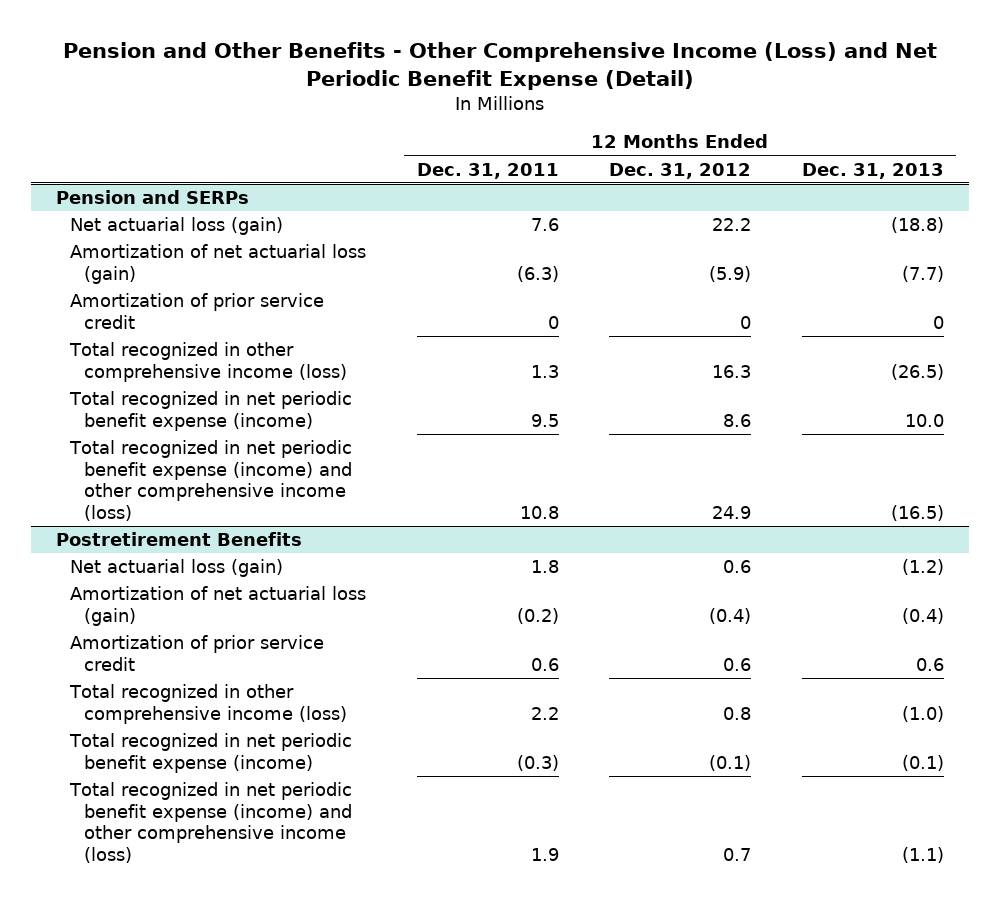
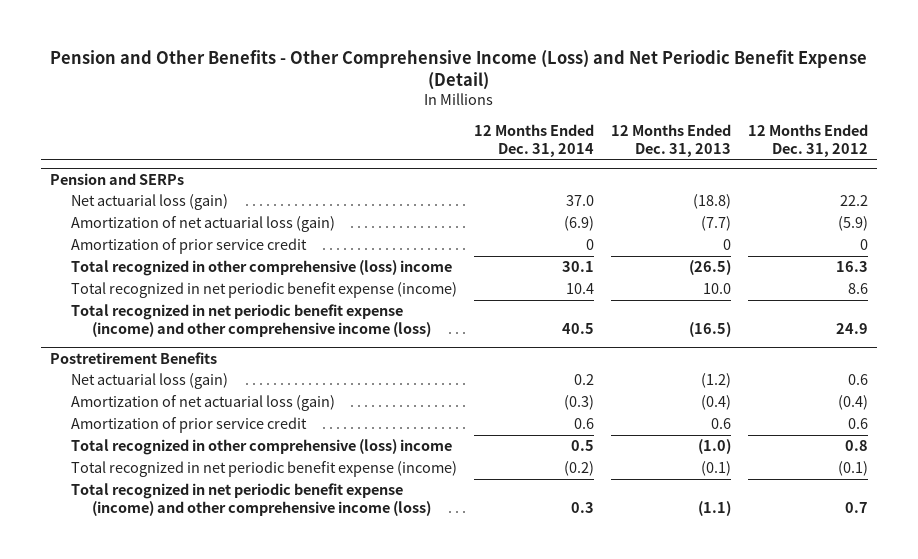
[416,162,559,179] Dec. 31, 2011 -> none
none -> [474,123,595,157] 12 Months Ended Dec. 31, 2014
[69,342,348,382] Total recognized in other comprehensive income (loss) -> [71,260,453,277] Total recognized in other comprehensive (loss) income
[69,684,348,724] Total recognized in other comprehensive income (loss) -> [71,439,453,456] Total recognized in other comprehensive (loss) income

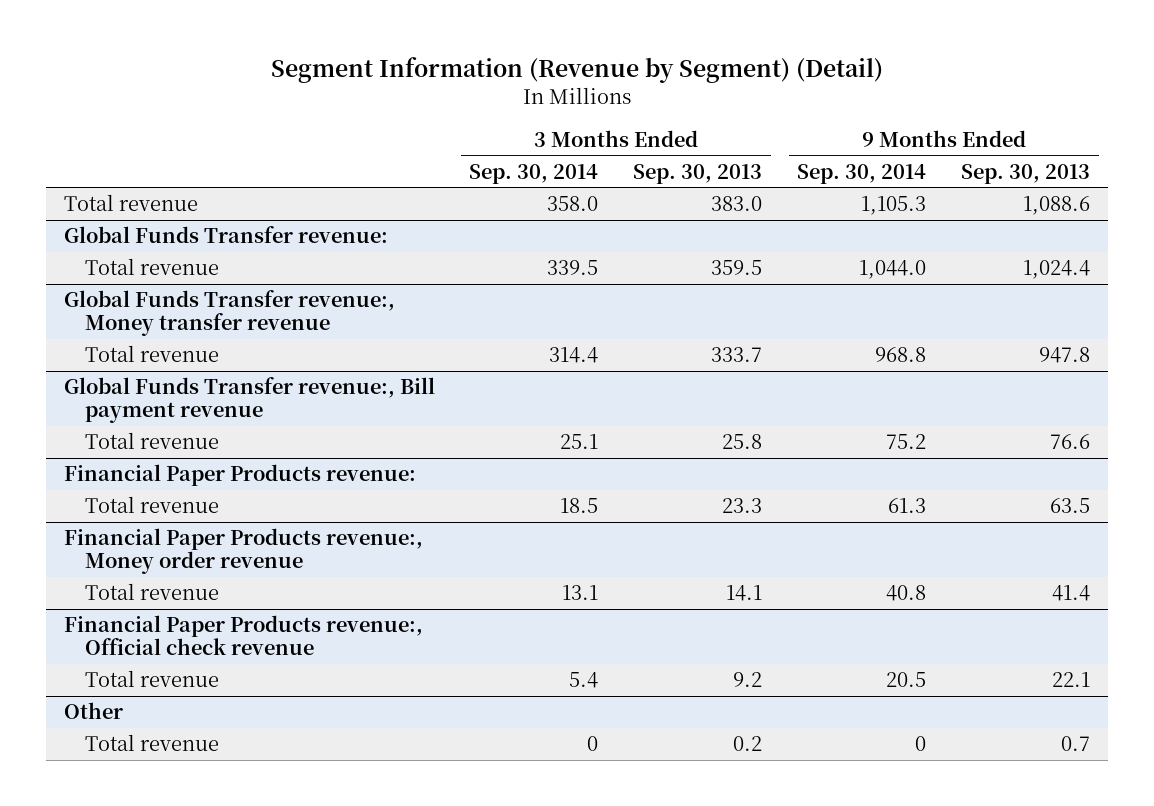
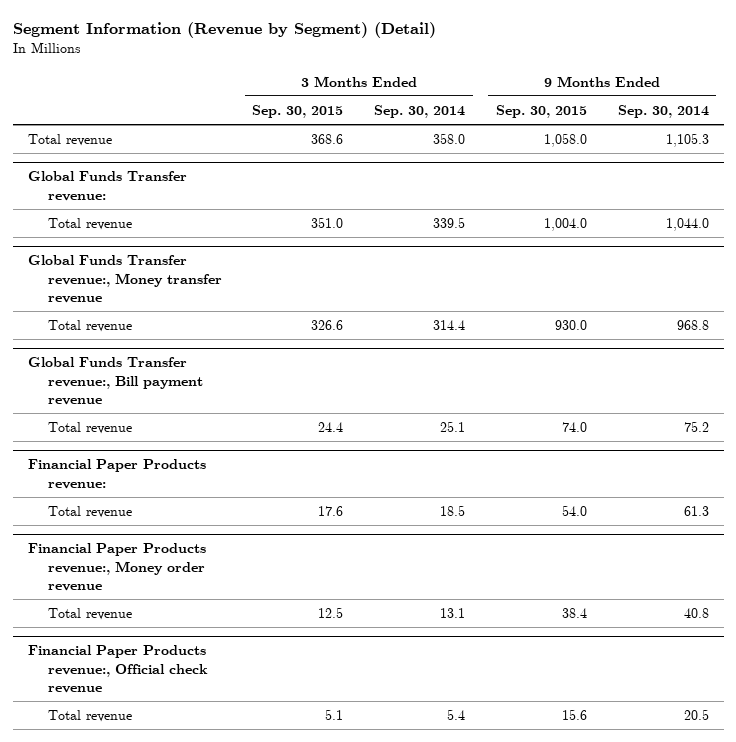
[633,163,763,184] Sep. 30, 2013 -> none
[961,163,1091,184] Sep. 30, 2013 -> none
none -> [252,105,344,119] Sep. 30, 2015
none -> [495,105,587,119] Sep. 30, 2015
[63,702,123,720] Other -> none
[84,734,219,752] Total revenue -> none

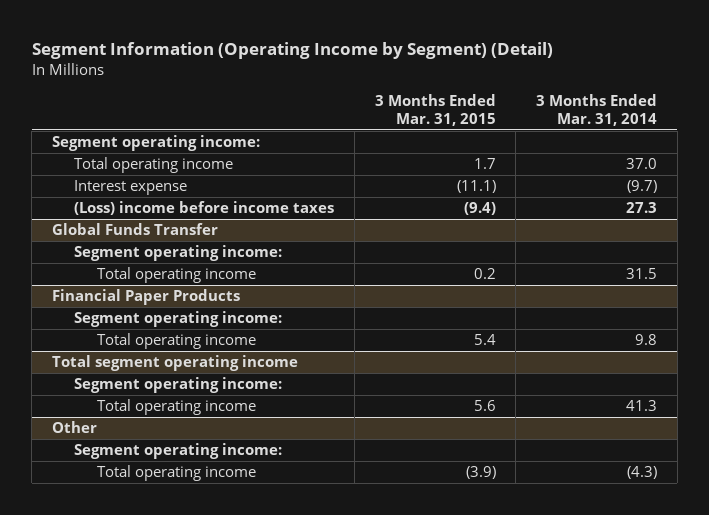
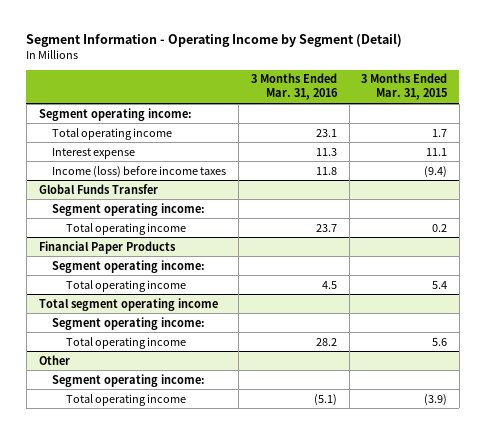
[31,42,553,60] Segment Information (Operating Income by Segment) (Detail) -> [26,32,403,47] Segment Information - Operating Income by Segment (Detail)
[535,94,657,127] 3 Months Ended Mar. 31, 2014 -> none
none -> [250,73,338,101] 3 Months Ended Mar. 31, 2016
[456,180,496,194] (11.1) -> [426,147,448,156] 11.1
[74,201,335,216] (Loss) income before income taxes -> [52,165,227,178] Income (loss) before income taxes

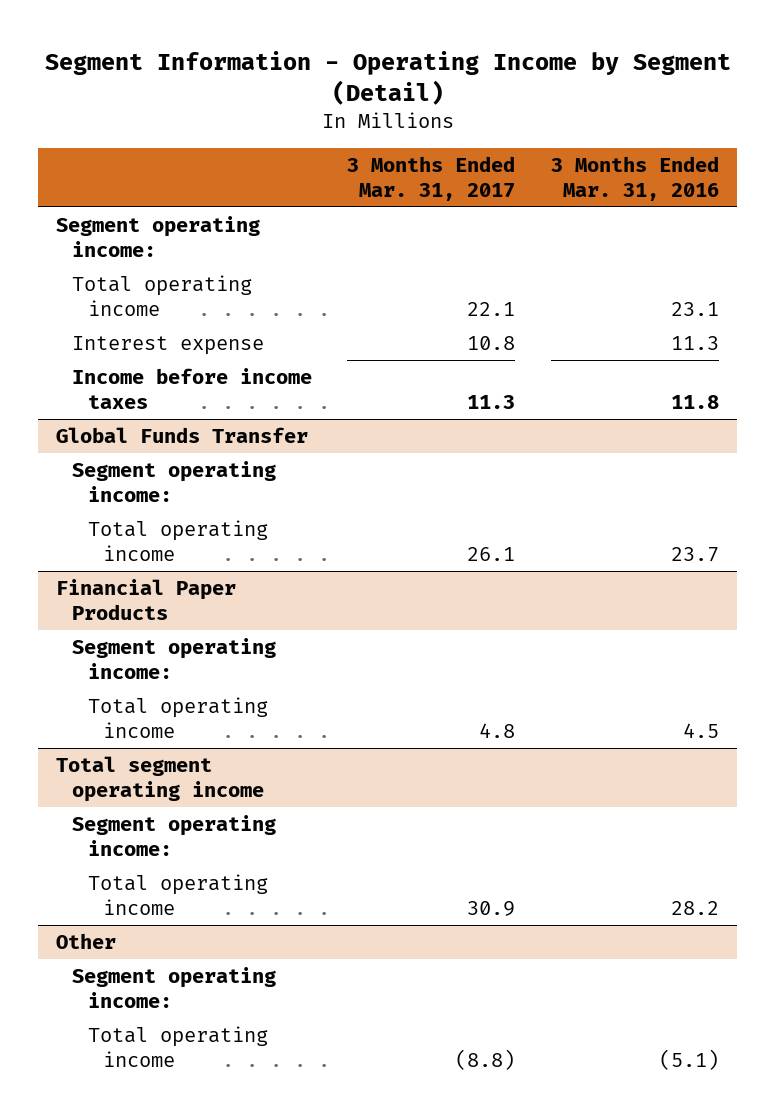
[361,73,448,101] 3 Months Ended Mar. 31, 2015 -> none
none -> [347,156,516,201] 3 Months Ended Mar. 31, 2017
[52,165,227,178] Income (loss) before income taxes -> [71,368,312,409] Income before income taxes

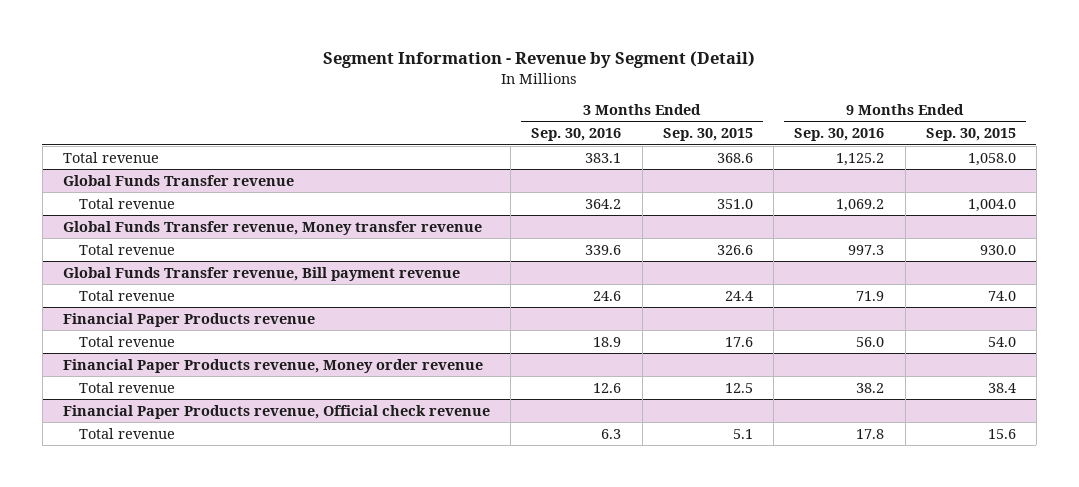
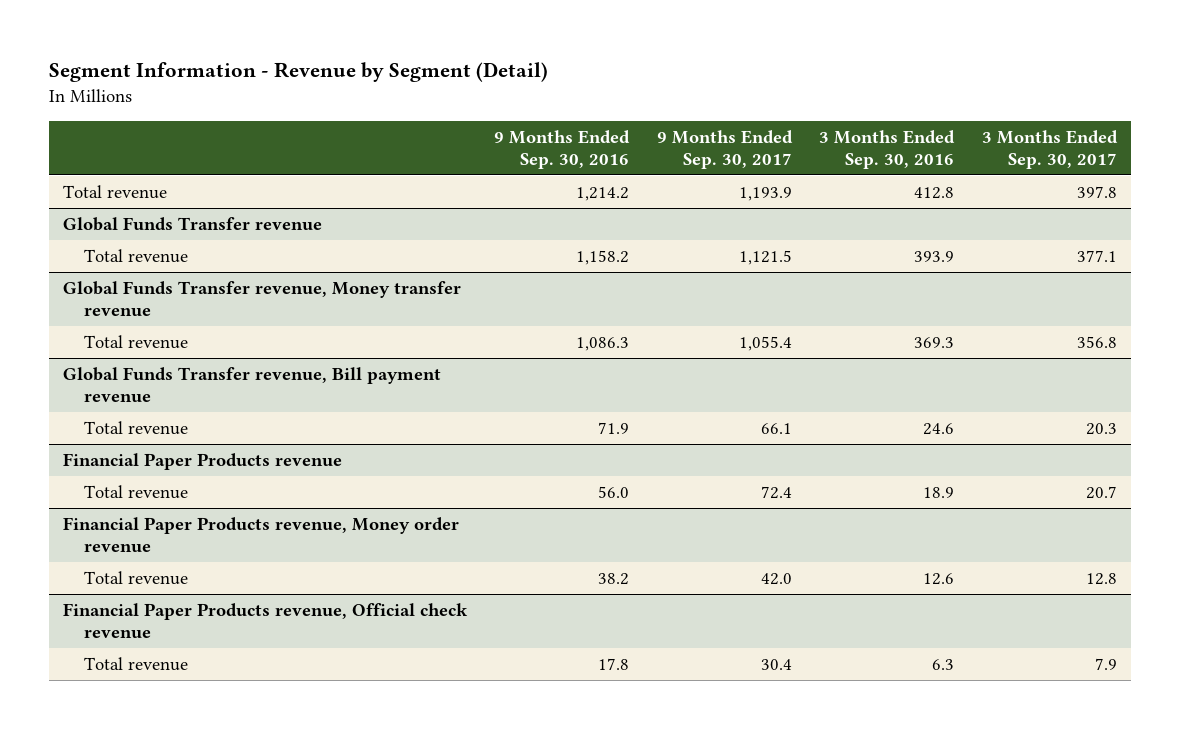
[662,128,753,142] Sep. 30, 2015 -> none
[925,128,1016,142] Sep. 30, 2015 -> none
none -> [656,129,793,169] 9 Months Ended Sep. 30, 2017
none -> [982,129,1119,169] 3 Months Ended Sep. 30, 2017
[585,152,622,163] 383.1 -> [914,186,955,199] 412.8
[836,152,885,166] 1,125.2 -> [576,186,630,201] 1,214.2
[585,198,622,209] 364.2 -> [914,250,955,262] 393.9
[836,198,885,212] 1,069.2 -> [576,249,630,265] 1,158.2
[585,244,622,255] 339.6 -> [914,336,955,348] 369.3
[848,244,885,255] 997.3 -> [576,336,630,351] 1,086.3

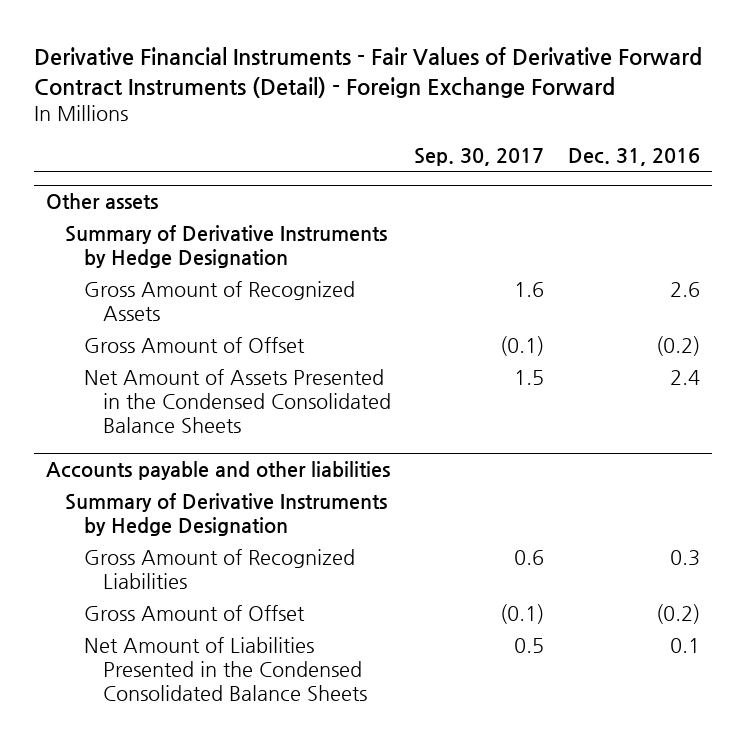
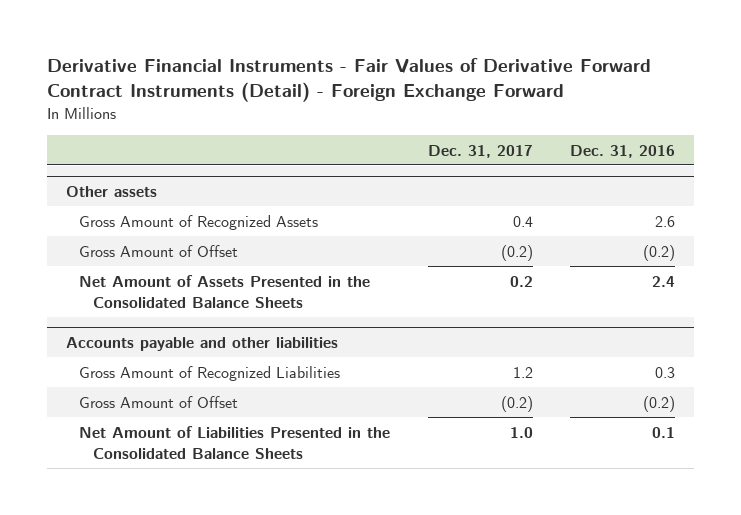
[414,148,545,167] Sep. 30, 2017 -> none
none -> [427,144,533,158] Dec. 31, 2017
[64,224,387,268] Summary of Derivative Instruments by Hedge Designation -> none
[83,368,391,433] Net Amount of Assets Presented in the Condensed Consolidated Balance Sheets -> [79,274,371,308] Net Amount of Assets Presented in the Consolidated Balance Sheets
[64,492,387,536] Summary of Derivative Instruments by Hedge Designation -> none
[83,636,367,701] Net Amount of Liabilities Presented in the Condensed Consolidated Balance Sheets -> [79,425,391,459] Net Amount of Liabilities Presented in the Consolidated Balance Sheets

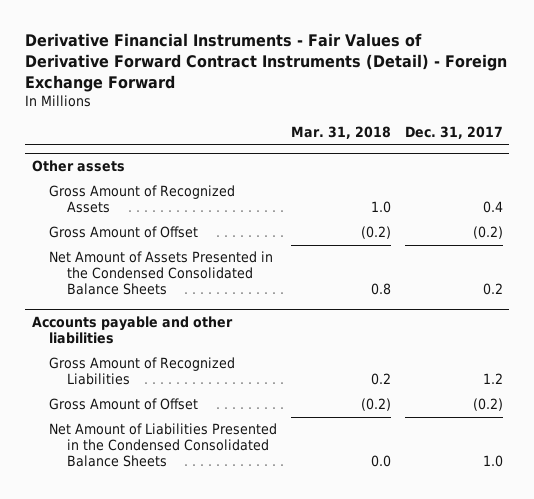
[570,144,676,158] Dec. 31, 2016 -> none
none -> [290,125,391,139] Mar. 31, 2018
[79,274,371,308] Net Amount of Assets Presented in the Consolidated Balance Sheets -> [49,251,274,296] Net Amount of Assets Presented in the Condensed Consolidated Balance Sheets
[79,425,391,459] Net Amount of Liabilities Presented in the Consolidated Balance Sheets -> [49,423,278,468] Net Amount of Liabilities Presented in the Condensed Consolidated Balance Sheets

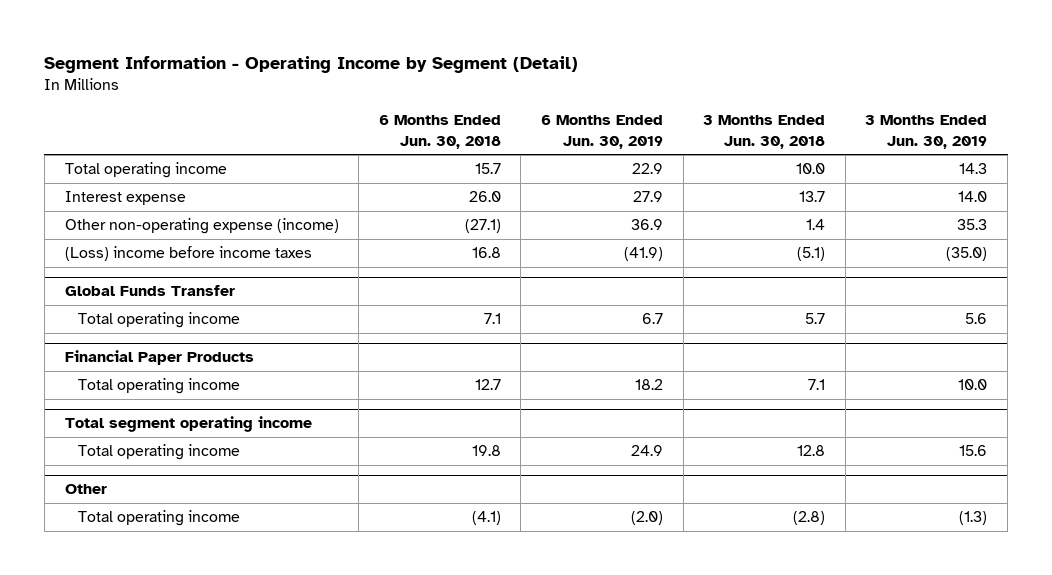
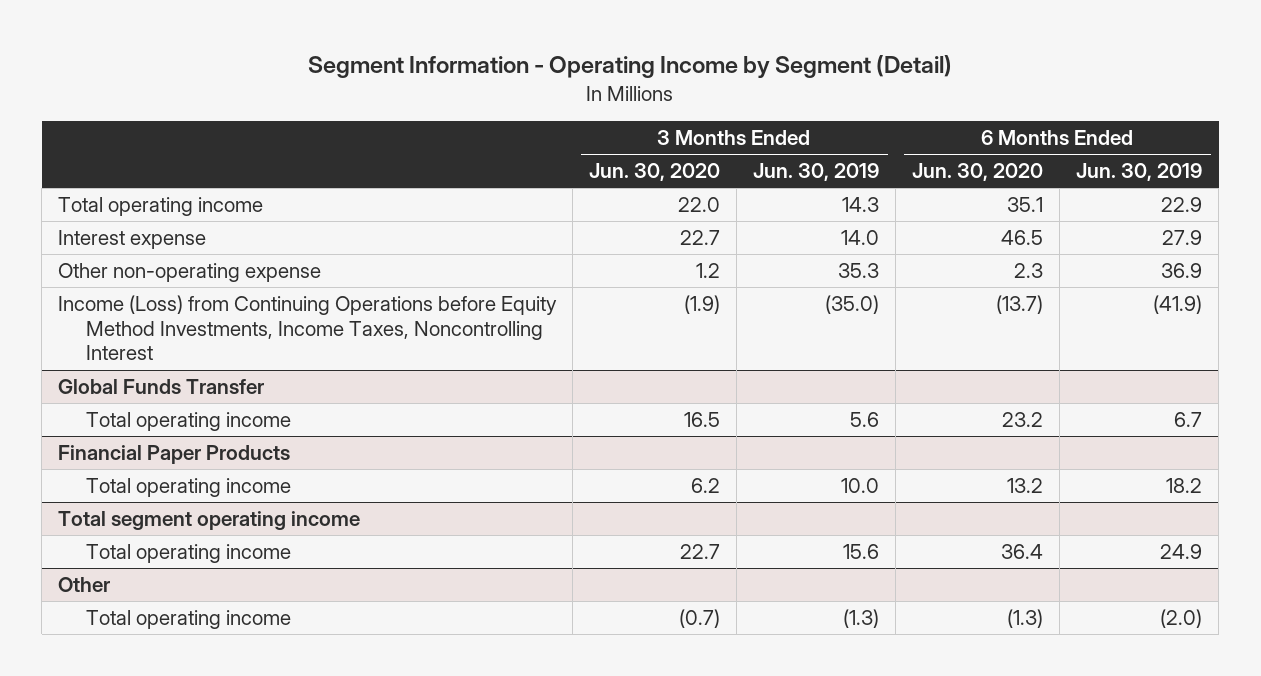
[378,115,501,149] 6 Months Ended Jun. 30, 2018 -> none
[703,115,826,149] 3 Months Ended Jun. 30, 2018 -> none
none -> [589,163,721,182] Jun. 30, 2020
none -> [912,163,1044,182] Jun. 30, 2020
[64,218,339,235] Other non-operating expense (income) -> [58,262,322,282] Other non-operating expense
[64,246,312,262] (Loss) income before income taxes -> [58,294,558,361] Income (Loss) from Continuing Operations before Equity Method Investments, Income Taxes, Noncontrolling Interest

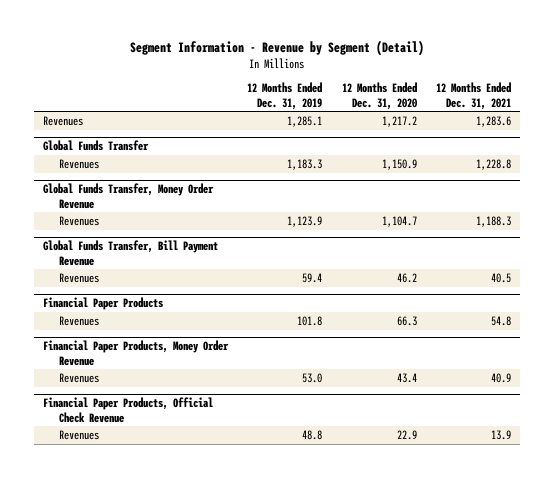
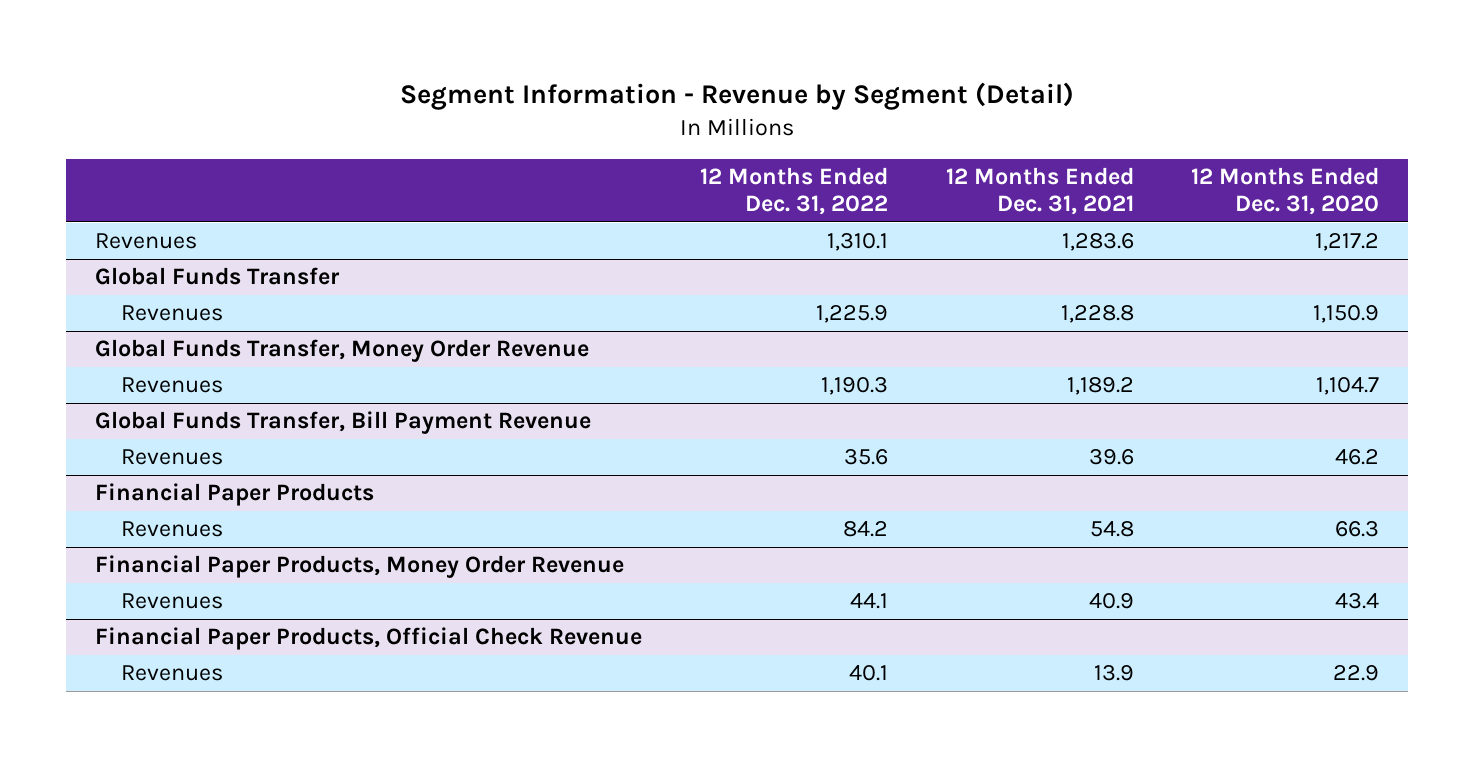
[247,82,323,110] 12 Months Ended Dec. 31, 2019 -> none
none -> [700,166,889,216] 12 Months Ended Dec. 31, 2022
[475,215,511,227] 1,188.3 -> [1066,377,1134,396] 1,189.2
[490,272,511,283] 40.5 -> [1088,449,1134,466] 39.6

